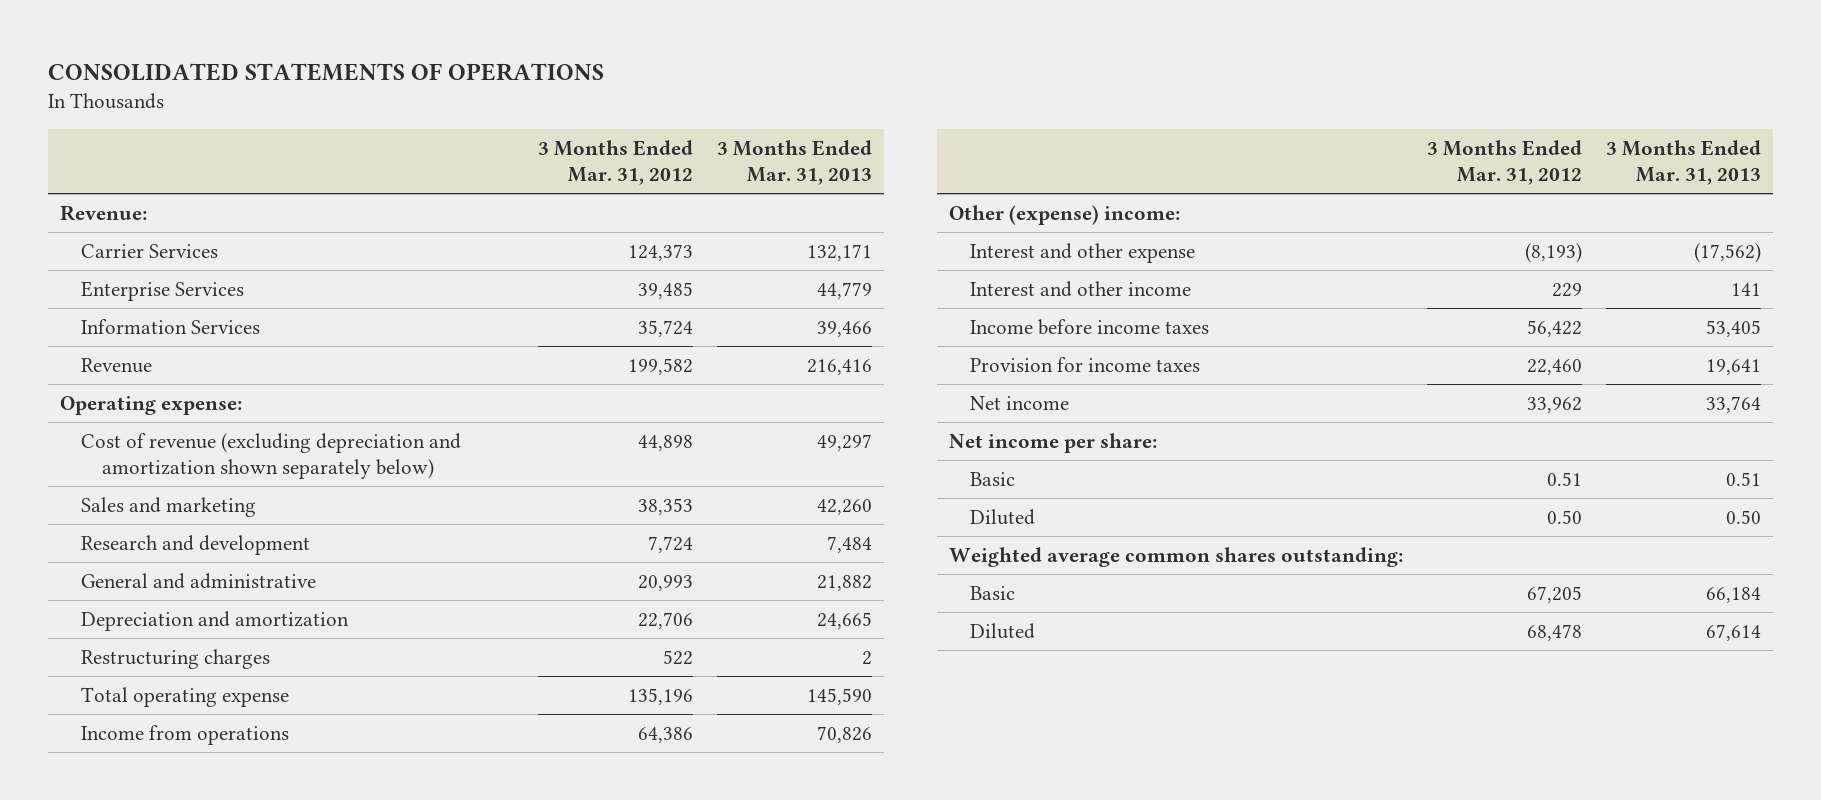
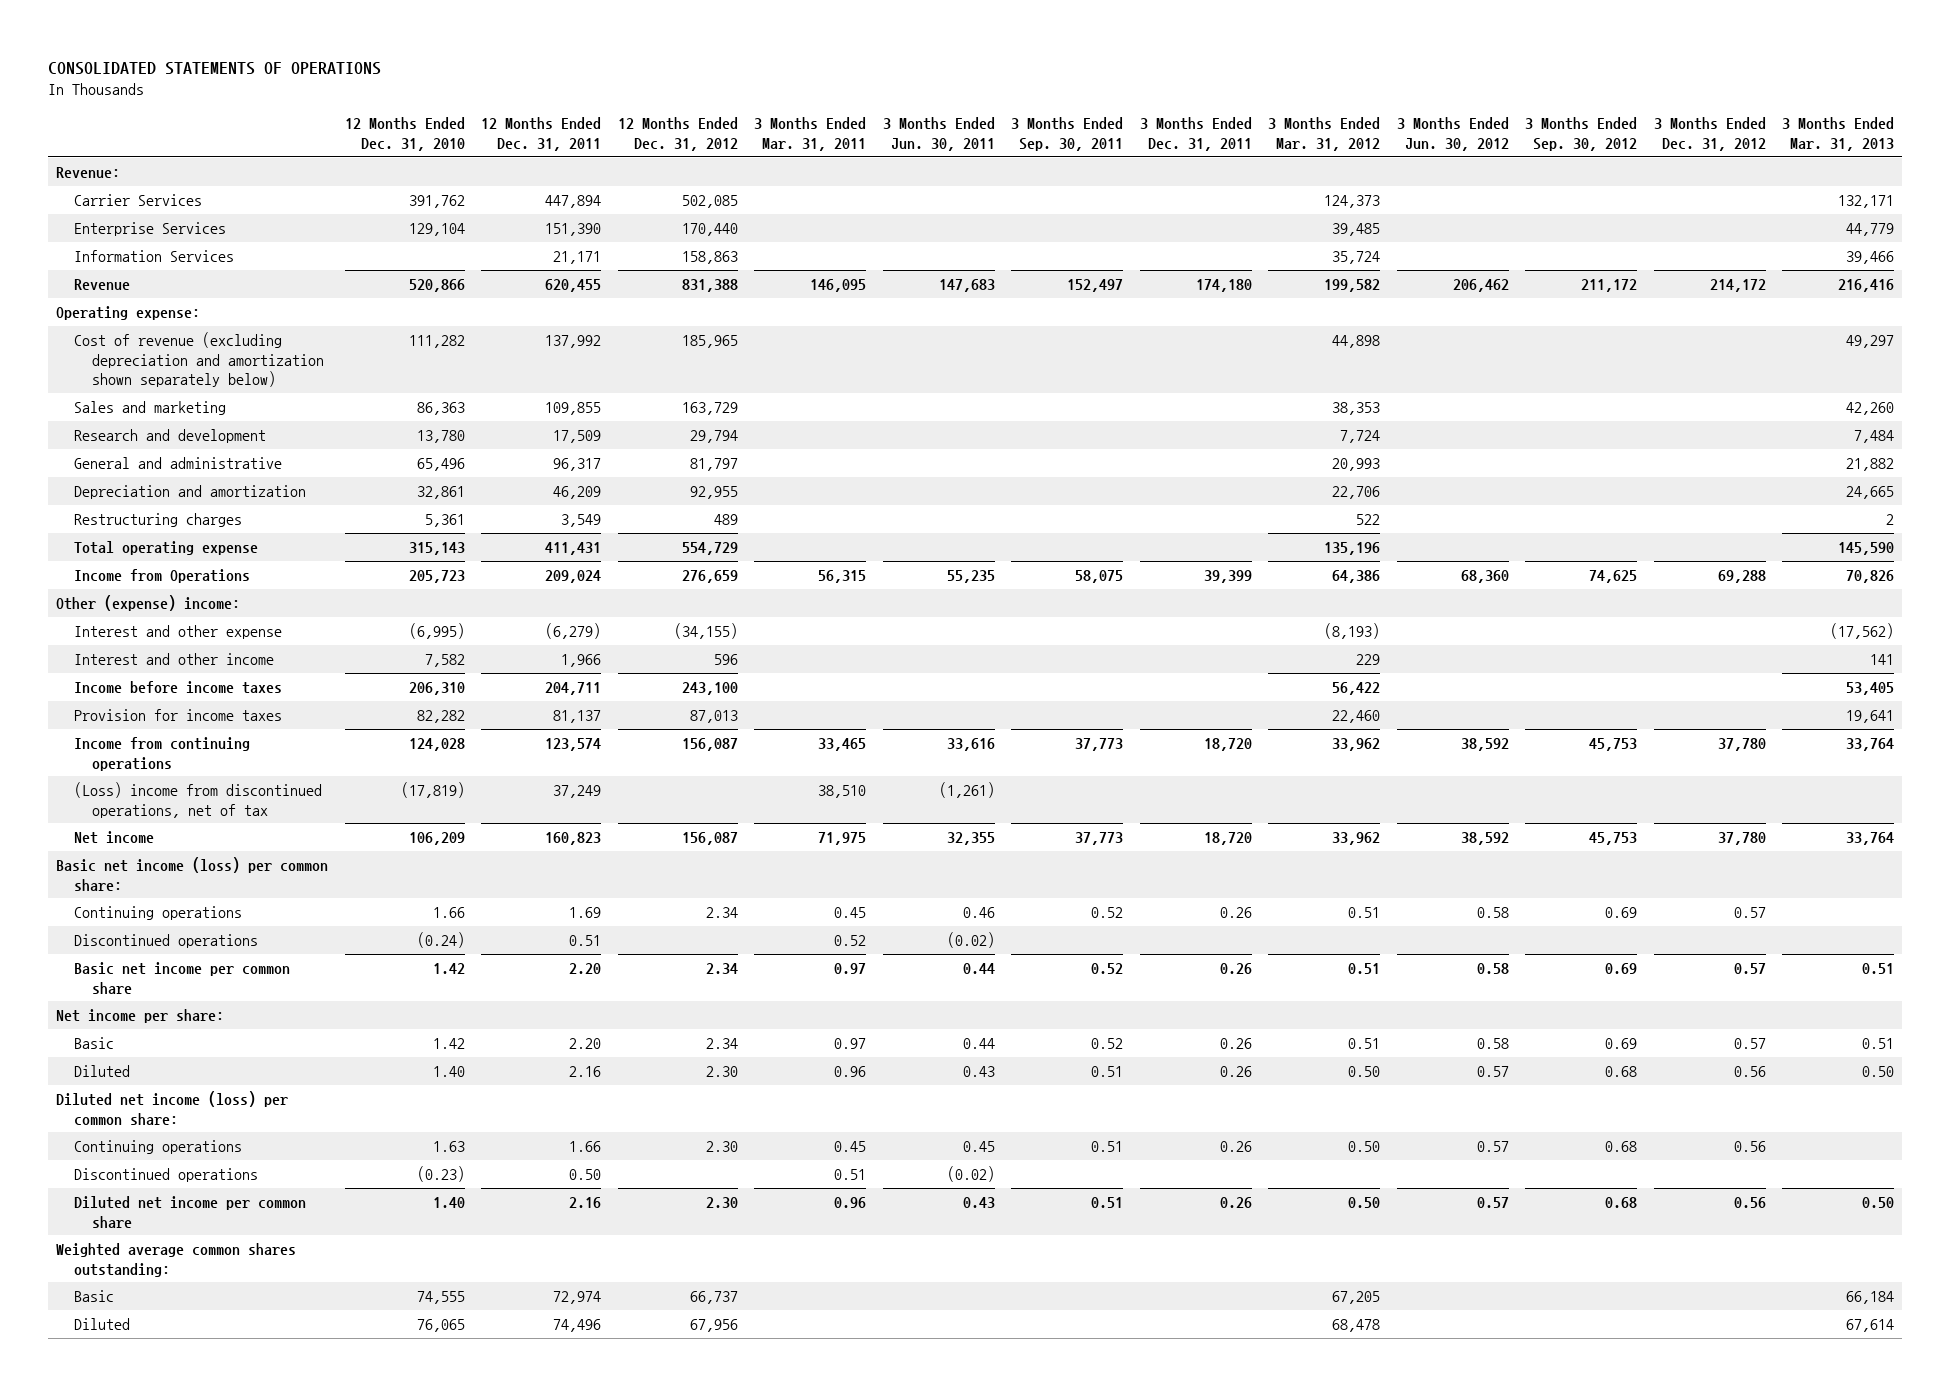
none -> [344,117,465,151] 12 Months Ended Dec. 31, 2010
none -> [481,117,602,151] 12 Months Ended Dec. 31, 2011
none -> [617,117,738,151] 12 Months Ended Dec. 31, 2012
none -> [754,117,867,151] 3 Months Ended Mar. 31, 2011
none -> [882,117,995,151] 3 Months Ended Jun. 30, 2011
none -> [1011,117,1124,151] 3 Months Ended Sep. 30, 2011
none -> [1139,117,1252,151] 3 Months Ended Dec. 31, 2011
none -> [1396,117,1509,151] 3 Months Ended Jun. 30, 2012
none -> [1525,117,1638,151] 3 Months Ended Sep. 30, 2012
none -> [1653,117,1766,151] 3 Months Ended Dec. 31, 2012
[81,724,290,745] Income from operations -> [74,568,251,583] Income from Operations
none -> [74,736,251,771] Income from continuing operations
none -> [74,781,323,818] (Loss) income from discontinued operations, net of tax
none -> [56,856,329,891] Basic net income (loss) per common share:
none -> [74,905,243,920] Continuing operations
none -> [74,933,259,948] Discontinued operations
none -> [74,961,291,994] Basic net income per common share
none -> [56,1090,289,1126] Diluted net income (loss) per common share:
none -> [74,1139,243,1154] Continuing operations
none -> [74,1167,259,1182] Discontinued operations
none -> [74,1195,307,1228] Diluted net income per common share

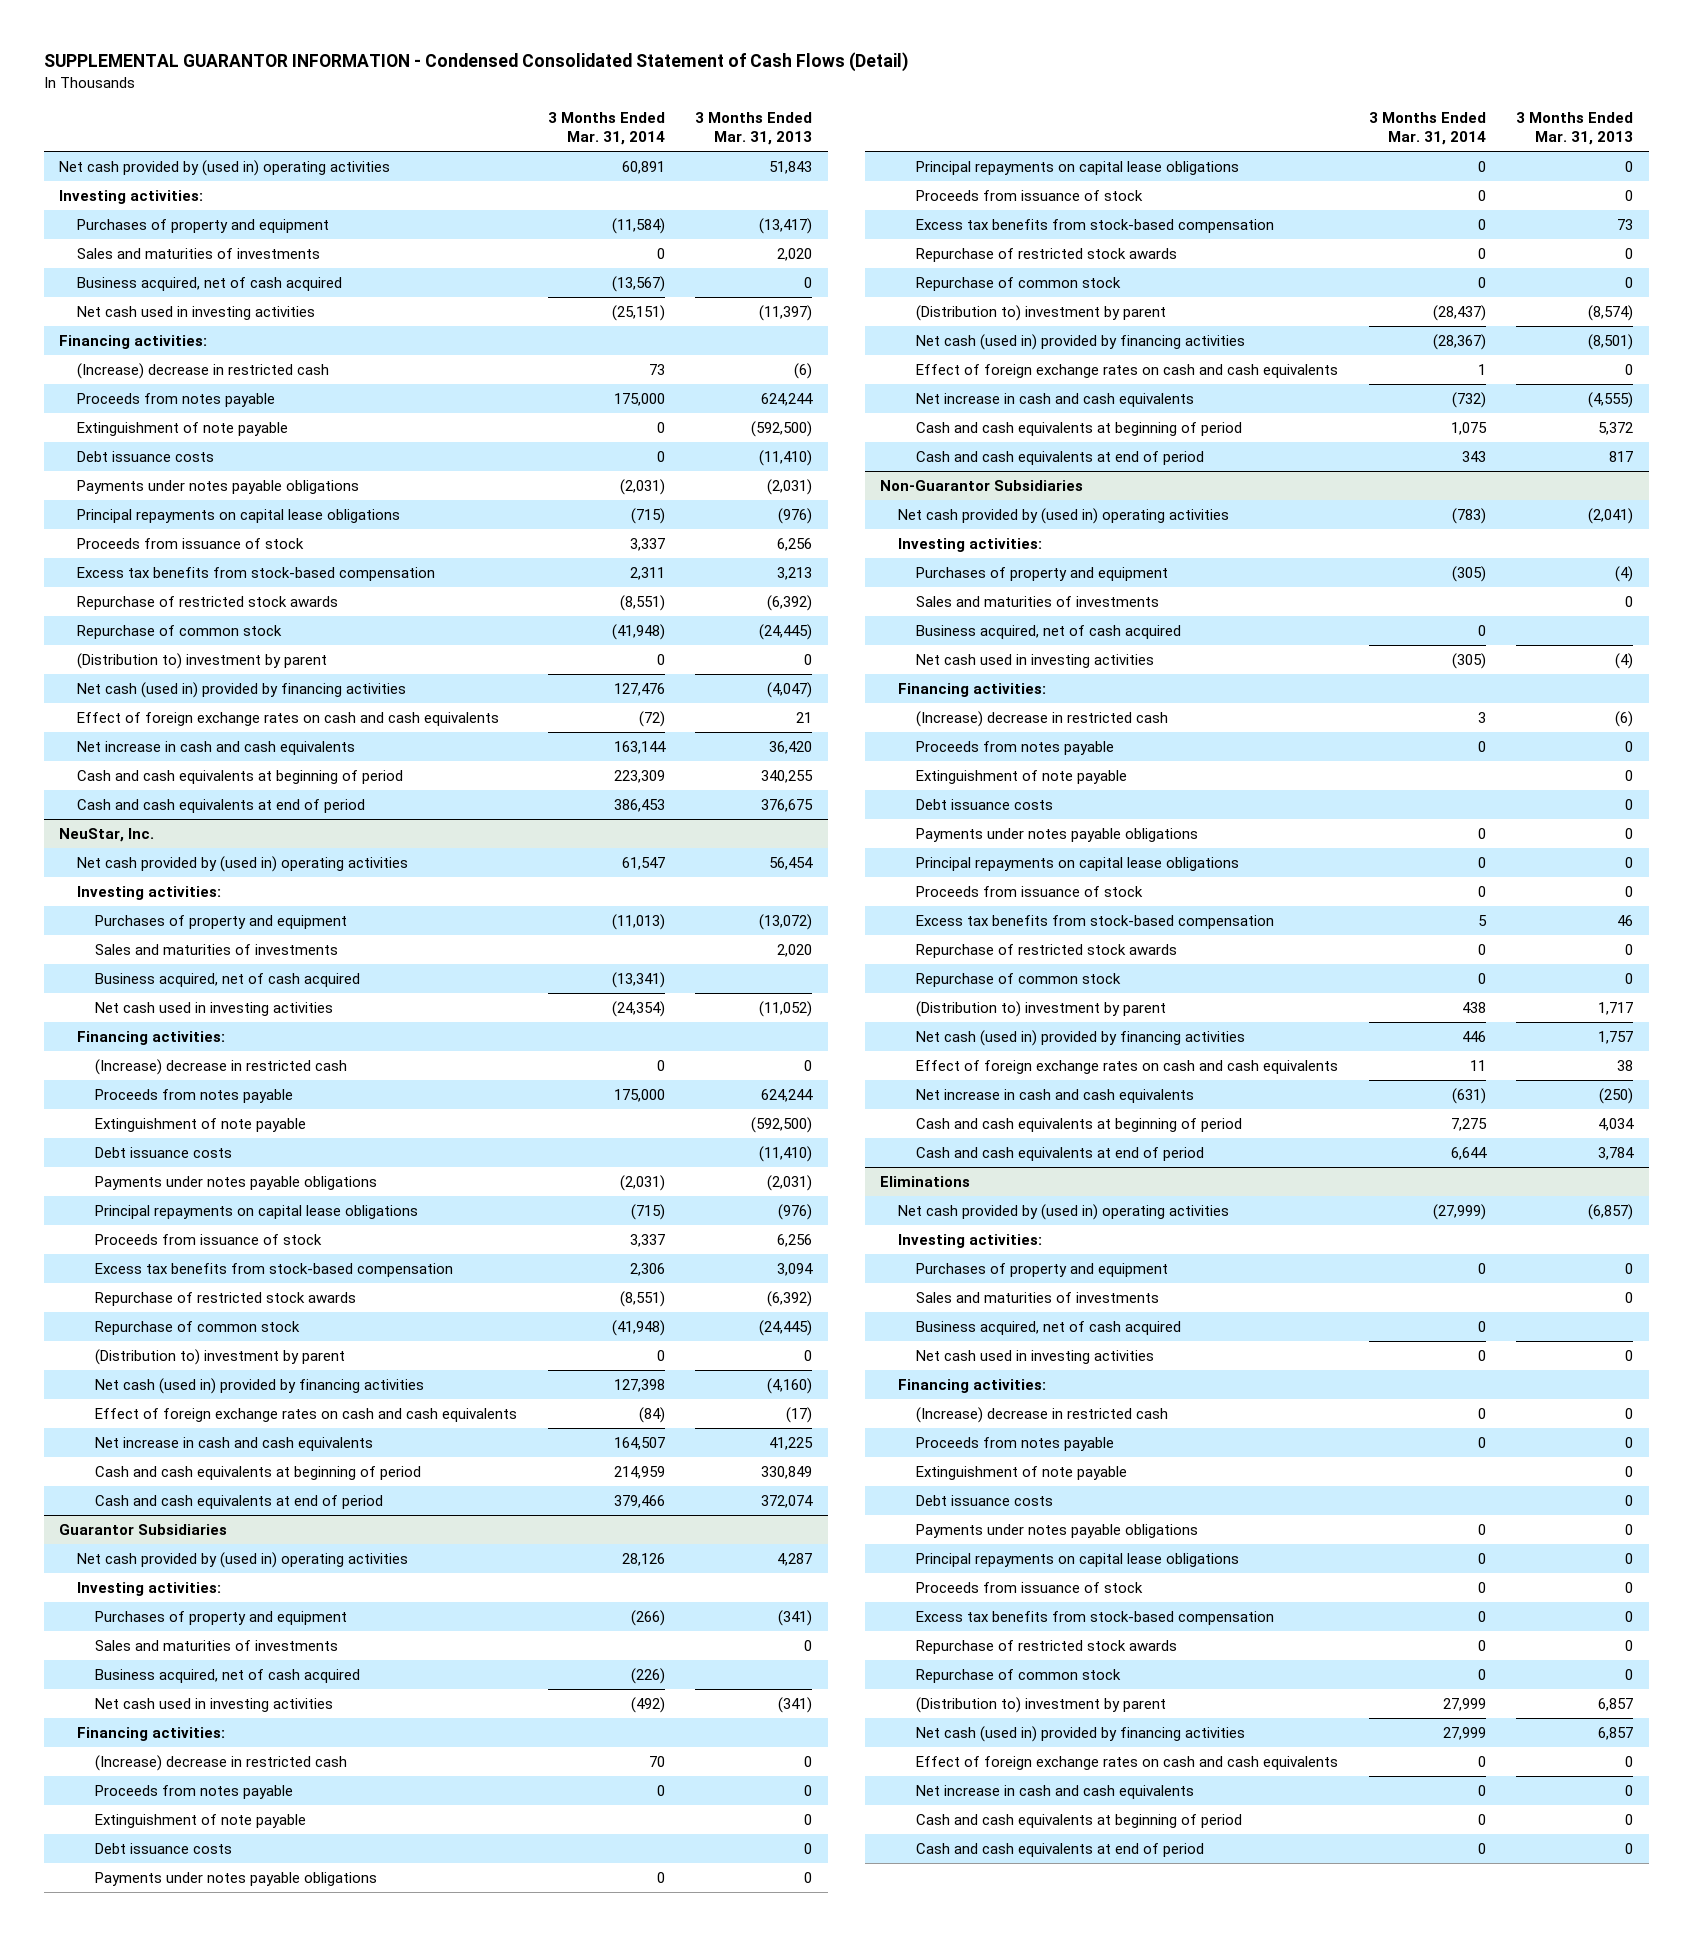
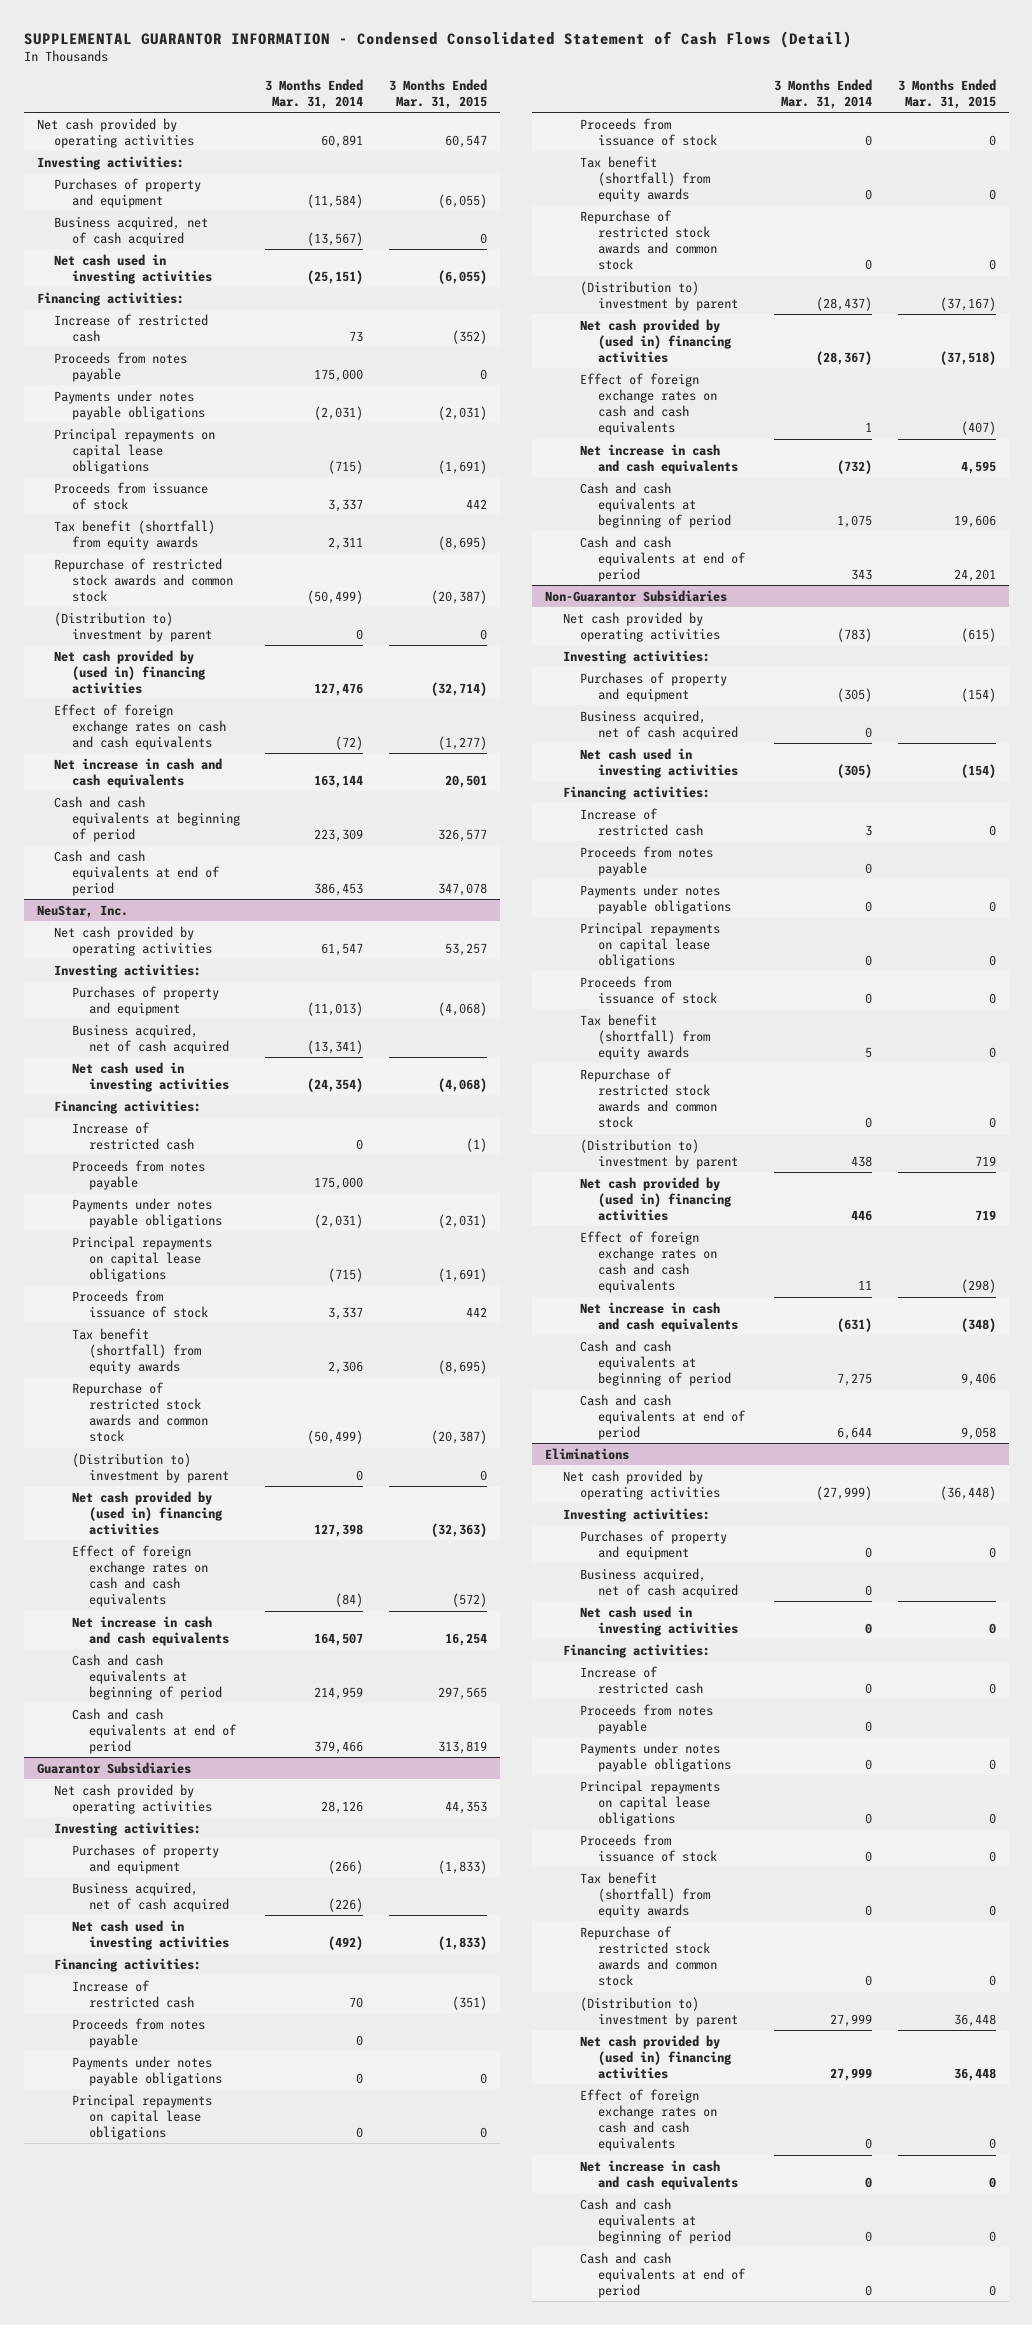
[695,111,813,145] 3 Months Ended Mar. 31, 2013 -> none
none -> [389,78,488,109] 3 Months Ended Mar. 31, 2015
[59,160,391,177] Net cash provided by (used in) operating activities -> [36,117,195,148] Net cash provided by operating activities
[77,248,321,260] Sales and maturities of investments -> none
[77,363,330,380] (Increase) decrease in restricted cash -> [54,313,209,342] Increase of restricted cash
[77,422,289,437] Extinguishment of note payable -> none
[77,451,215,463] Debt issuance costs -> none
[77,625,283,640] Repurchase of common stock -> none
[77,567,436,582] Excess tax benefits from stock-based compensation -> [54,519,216,550] Tax benefit (shortfall) from equity awards
[77,596,339,611] Repurchase of restricted stock awards -> [54,557,233,602] Repurchase of restricted stock awards and common stock
[619,595,665,612] (8,551) -> [307,589,364,604] (50,499)
[77,682,407,699] Net cash (used in) provided by financing activities -> [54,649,206,694] Net cash provided by (used in) financing activities
[77,856,409,873] Net cash provided by (used in) operating activities -> [54,925,212,956] Net cash provided by operating activities
[95,944,339,956] Sales and maturities of investments -> none
[95,1059,348,1076] (Increase) decrease in restricted cash -> [71,1121,195,1150] Increase of restricted cash
[95,1118,307,1133] Extinguishment of note payable -> none
[95,1147,233,1159] Debt issuance costs -> none
[95,1321,301,1336] Repurchase of common stock -> none
[95,1263,454,1278] Excess tax benefits from stock-based compensation -> [71,1327,202,1374] Tax benefit (shortfall) from equity awards
[95,1292,357,1307] Repurchase of restricted stock awards -> [71,1381,209,1443] Repurchase of restricted stock awards and common stock
[619,1291,665,1308] (8,551) -> [307,1430,364,1445] (50,499)
[95,1378,425,1395] Net cash (used in) provided by financing activities -> [71,1490,224,1535] Net cash provided by (used in) financing activities
[77,1552,409,1569] Net cash provided by (used in) operating activities -> [54,1783,212,1814] Net cash provided by operating activities
[95,1640,339,1652] Sales and maturities of investments -> none
[95,1755,348,1772] (Increase) decrease in restricted cash -> [71,1979,195,2008] Increase of restricted cash
[95,1814,307,1829] Extinguishment of note payable -> none
[95,1843,233,1855] Debt issuance costs -> none
[916,277,1122,292] Repurchase of common stock -> none
[916,219,1275,234] Excess tax benefits from stock-based compensation -> [580,155,710,202] Tax benefit (shortfall) from equity awards
[916,248,1178,263] Repurchase of restricted stock awards -> [580,209,717,271] Repurchase of restricted stock awards and common stock
[916,334,1246,351] Net cash (used in) provided by financing activities -> [580,318,732,363] Net cash provided by (used in) financing activities
[898,508,1230,525] Net cash provided by (used in) operating activities -> [562,611,721,642] Net cash provided by operating activities
[916,596,1160,608] Sales and maturities of investments -> none
[916,711,1169,728] (Increase) decrease in restricted cash -> [580,807,703,836] Increase of restricted cash
[916,770,1128,785] Extinguishment of note payable -> none
[916,799,1054,811] Debt issuance costs -> none
[916,973,1122,988] Repurchase of common stock -> none
[916,915,1275,930] Excess tax benefits from stock-based compensation -> [580,1013,710,1060] Tax benefit (shortfall) from equity awards
[916,944,1178,959] Repurchase of restricted stock awards -> [580,1067,717,1129] Repurchase of restricted stock awards and common stock
[916,1030,1246,1047] Net cash (used in) provided by financing activities -> [580,1176,732,1221] Net cash provided by (used in) financing activities
[898,1204,1230,1221] Net cash provided by (used in) operating activities -> [562,1469,721,1500] Net cash provided by operating activities
[916,1292,1160,1304] Sales and maturities of investments -> none
[916,1407,1169,1424] (Increase) decrease in restricted cash -> [580,1665,703,1694] Increase of restricted cash
[916,1466,1128,1481] Extinguishment of note payable -> none
[916,1495,1054,1507] Debt issuance costs -> none
[916,1669,1122,1684] Repurchase of common stock -> none
[916,1611,1275,1626] Excess tax benefits from stock-based compensation -> [580,1871,710,1918] Tax benefit (shortfall) from equity awards
[916,1640,1178,1655] Repurchase of restricted stock awards -> [580,1925,717,1987] Repurchase of restricted stock awards and common stock
[916,1726,1246,1743] Net cash (used in) provided by financing activities -> [580,2034,732,2079] Net cash provided by (used in) financing activities

